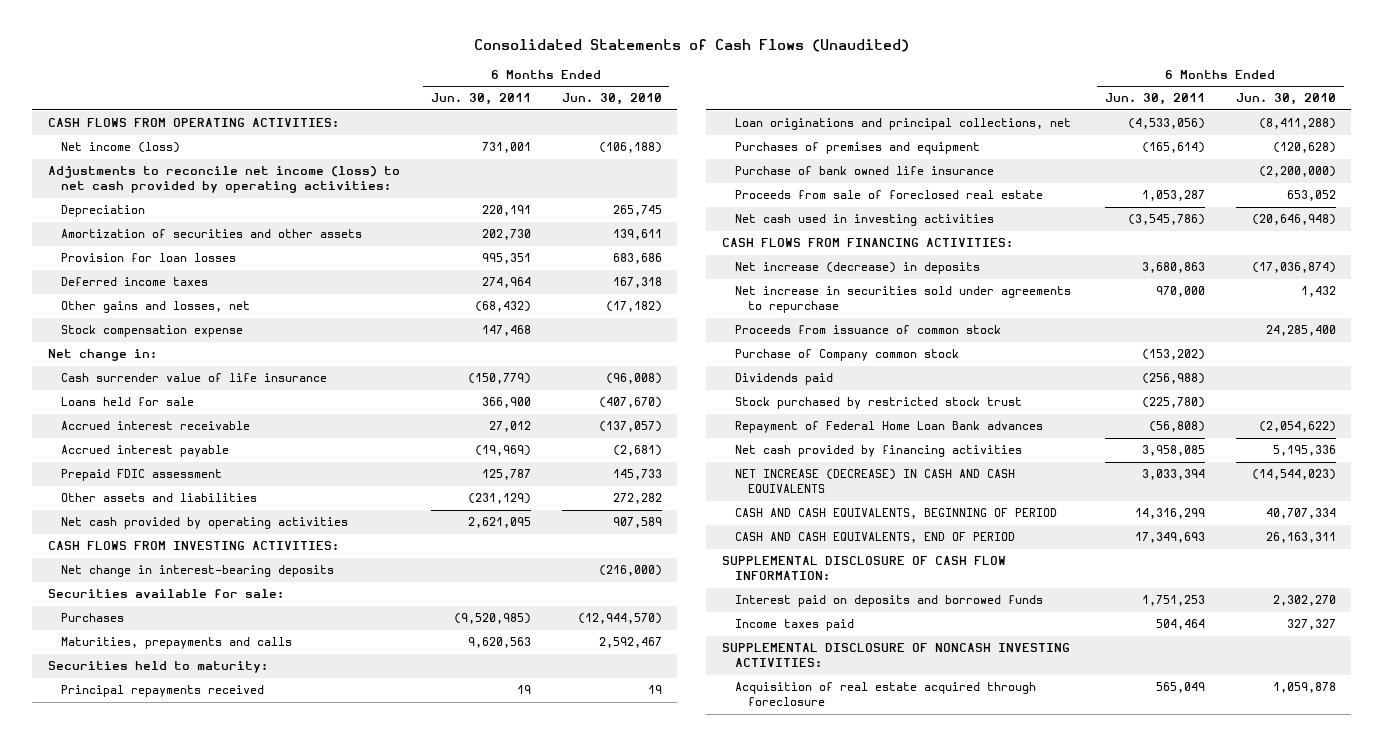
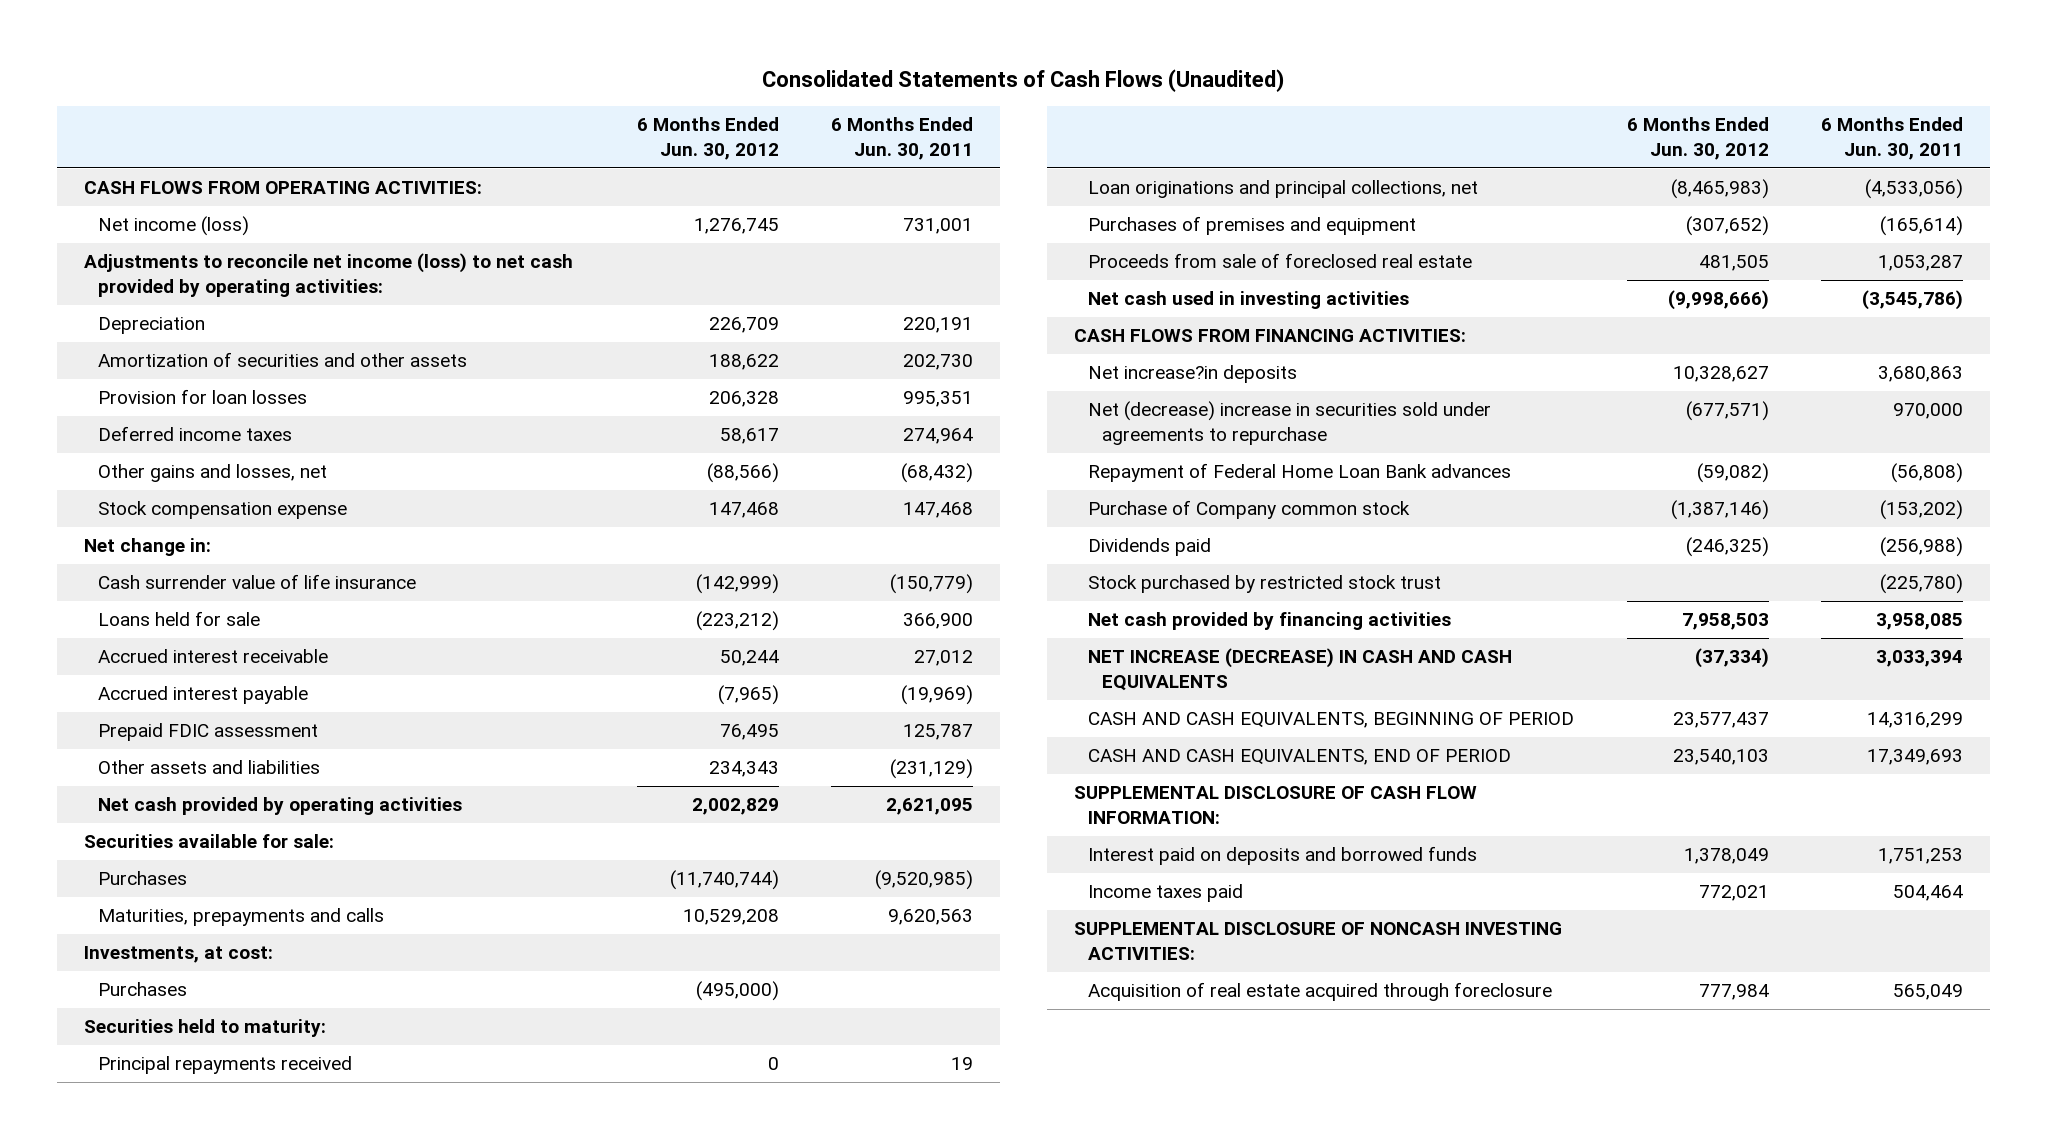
[561,93,662,106] Jun. 30, 2010 -> none
none -> [636,117,779,160] 6 Months Ended Jun. 30, 2012
[47,541,339,551] CASH FLOWS FROM INVESTING ACTIVITIES: -> none
[60,565,334,578] Net change in interest-bearing deposits -> none
none -> [83,946,273,964] Investments, at cost:
none -> [97,982,187,997] Purchases
[735,166,995,176] Purchase of bank owned life insurance -> none
[735,325,1002,335] Proceeds from issuance of common stock -> none
[735,262,981,275] Net increase (decrease) in deposits -> [1087,365,1297,384] Net increase?in deposits
[735,286,1072,314] Net increase in securities sold under agreements to repurchase -> [1087,401,1491,445] Net (decrease) increase in securities sold under agreements to repurchase
[735,421,1044,434] Repayment of Federal Home Loan Bank advances -> [1087,463,1511,483] Repayment of Federal Home Loan Bank advances

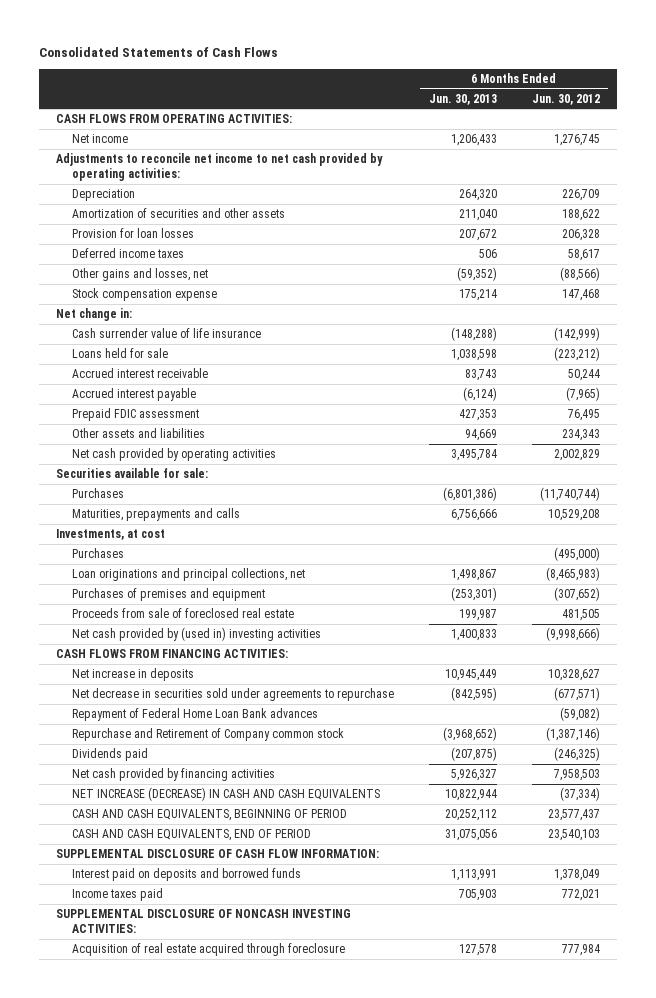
[762,68,1285,92] Consolidated Statements of Cash Flows (Unaudited) -> [38,46,278,57] Consolidated Statements of Cash Flows
[831,117,974,160] 6 Months Ended Jun. 30, 2011 -> none
none -> [428,93,497,105] Jun. 30, 2013
[97,216,249,237] Net income (loss) -> [71,134,128,144] Net income
[83,253,573,297] Adjustments to reconcile net income (loss) to net cash provided by operating activities: -> [56,153,384,181] Adjustments to reconcile net income to net cash provided by operating activities:
[83,946,273,964] Investments, at cost: -> [56,529,166,541] Investments, at cost
[83,1019,326,1038] Securities held to maturity: -> none
[97,1056,352,1075] Principal repayments received -> none
[1087,291,1409,310] Net cash used in investing activities -> [71,627,321,642] Net cash provided by (used in) investing activities
[1087,365,1297,384] Net increase?in deposits -> [71,668,194,682] Net increase in deposits
[1087,401,1491,445] Net (decrease) increase in securities sold under agreements to repurchase -> [71,688,394,702] Net decrease in securities sold under agreements to repurchase
[1087,500,1410,520] Purchase of Company common stock -> [71,728,344,742] Repurchase and Retirement of Company common stock
[1087,575,1441,594] Stock purchased by restricted stock trust -> none

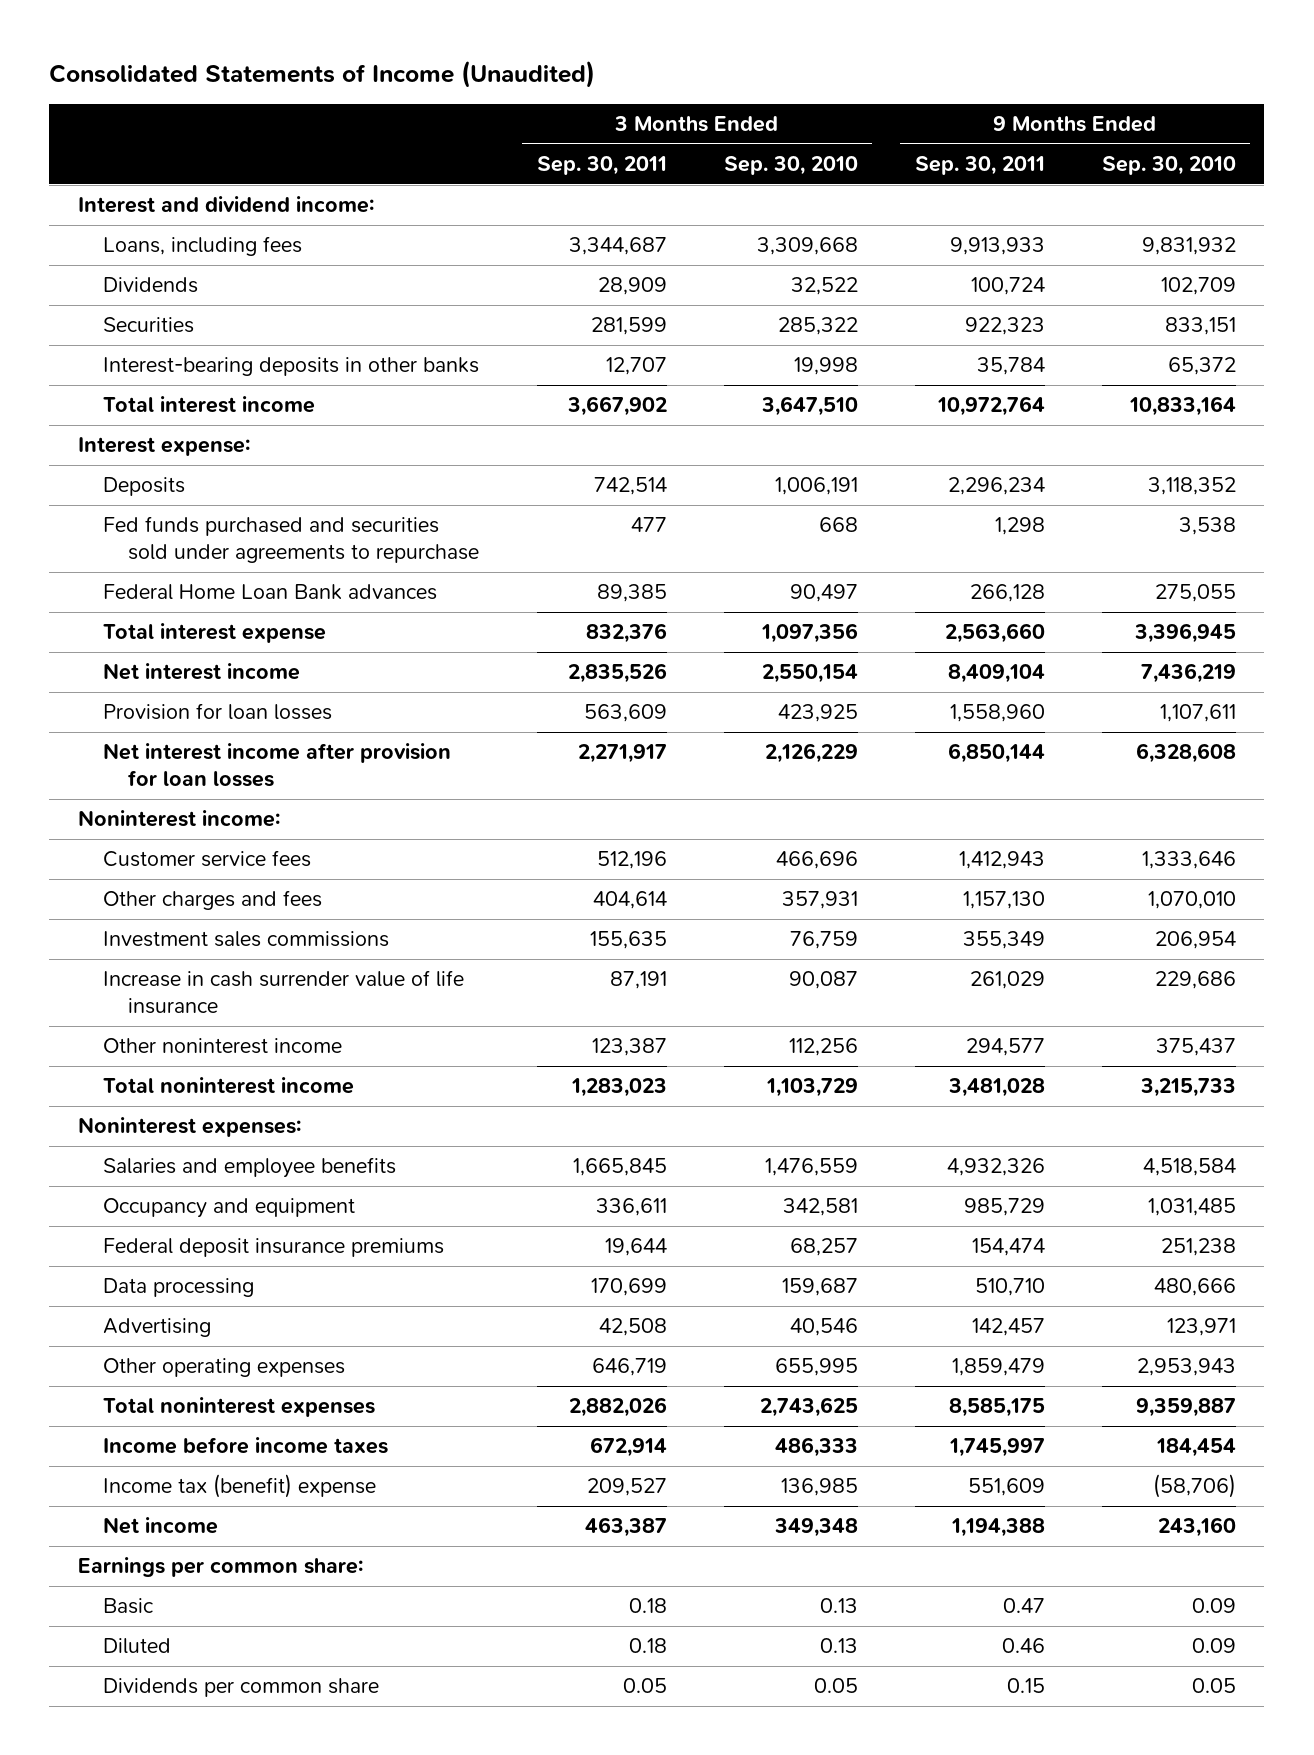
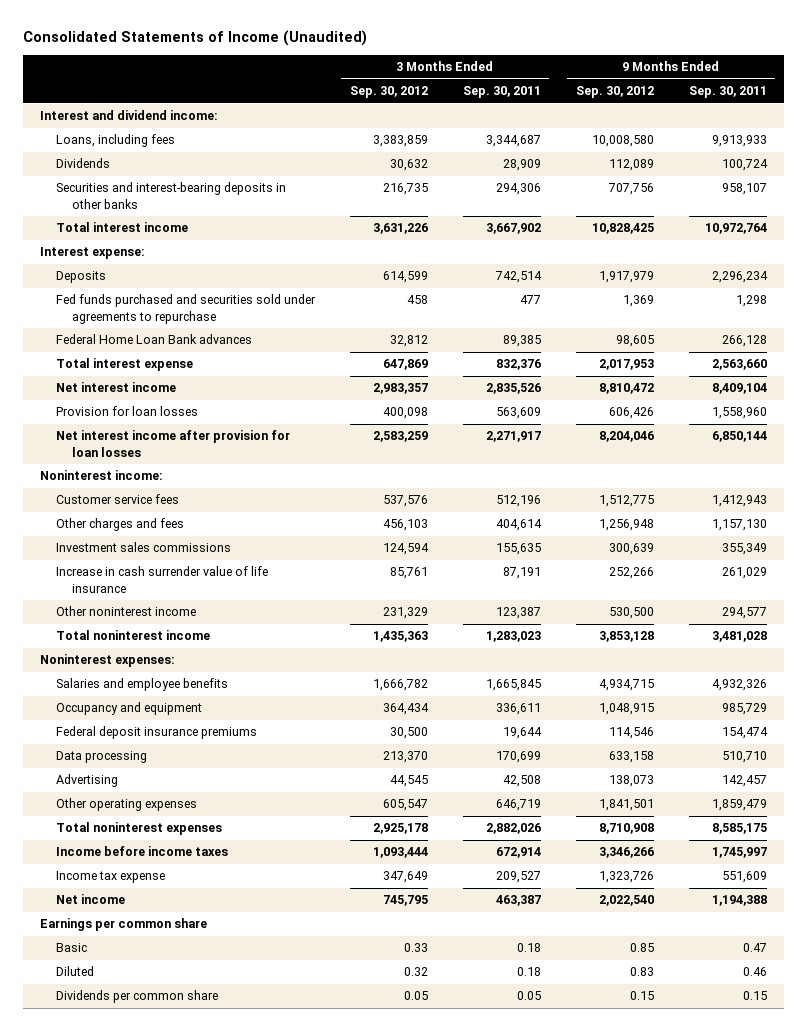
[723,156,858,176] Sep. 30, 2010 -> none
[1101,156,1236,176] Sep. 30, 2010 -> none
none -> [349,86,428,99] Sep. 30, 2012
none -> [575,86,654,99] Sep. 30, 2012
[103,317,195,334] Securities -> none
[103,357,480,377] Interest-bearing deposits in other banks -> [55,182,286,209] Securities and interest-bearing deposits in other banks
[605,357,667,376] 12,707 -> [495,183,541,196] 294,306
[976,357,1045,376] 35,784 -> [721,183,767,196] 958,107
[103,1474,377,1499] Income tax (benefit) expense -> [55,871,165,884] Income tax expense
[77,1557,363,1578] Earnings per common share: -> [40,918,208,932] Earnings per common share

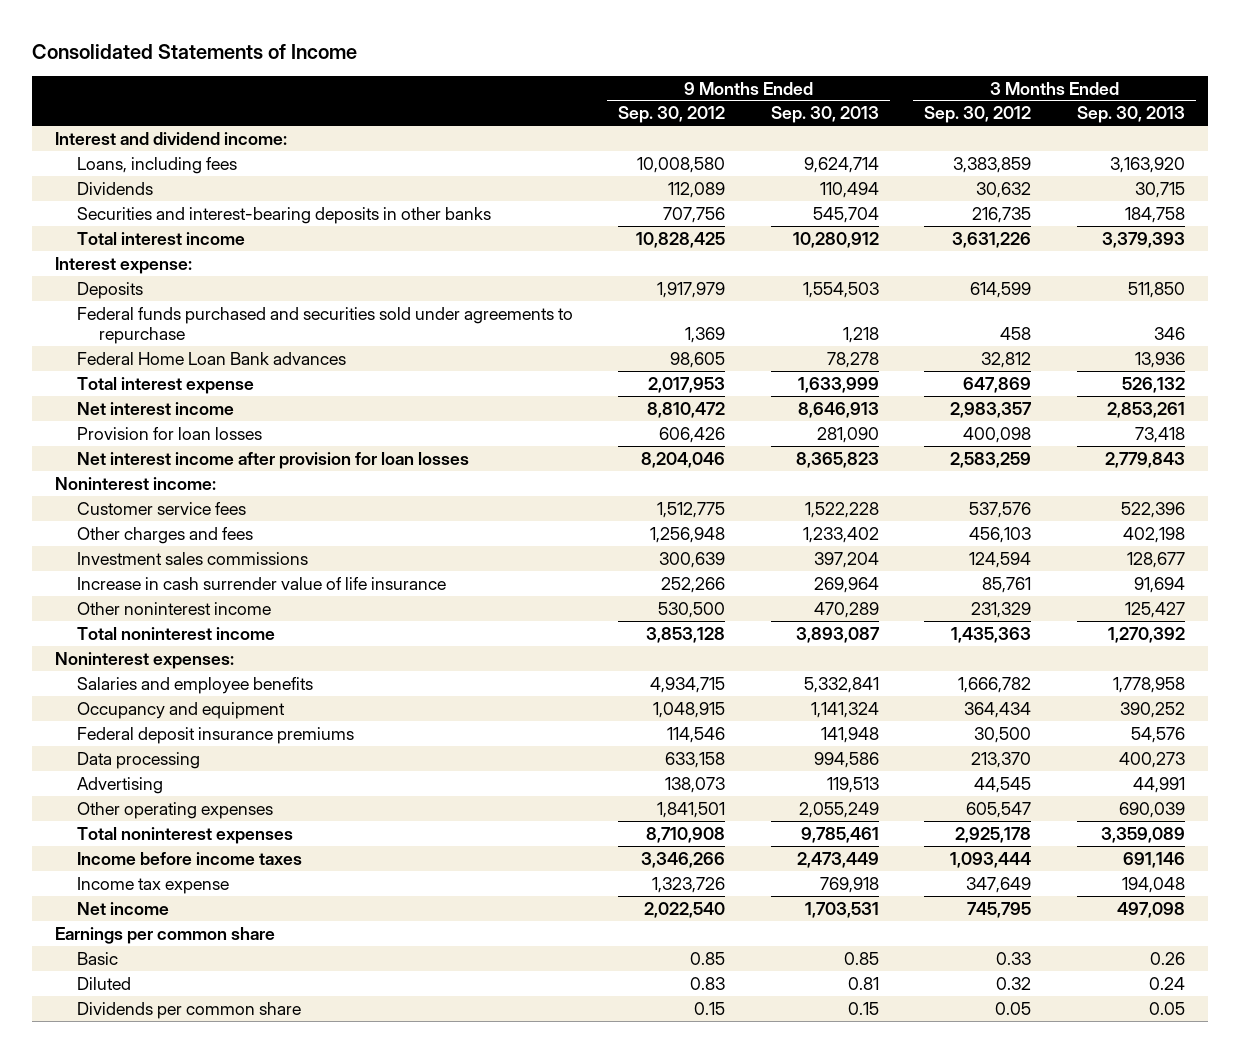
[22,30,367,47] Consolidated Statements of Income (Unaudited) -> [31,43,357,59] Consolidated Statements of Income
[462,86,541,99] Sep. 30, 2011 -> none
[688,86,767,99] Sep. 30, 2011 -> none
none -> [770,106,879,124] Sep. 30, 2013
none -> [1077,106,1186,124] Sep. 30, 2013
[55,294,316,324] Fed funds purchased and securities sold under agreements to repurchase -> [76,306,573,345] Federal funds purchased and securities sold under agreements to repurchase

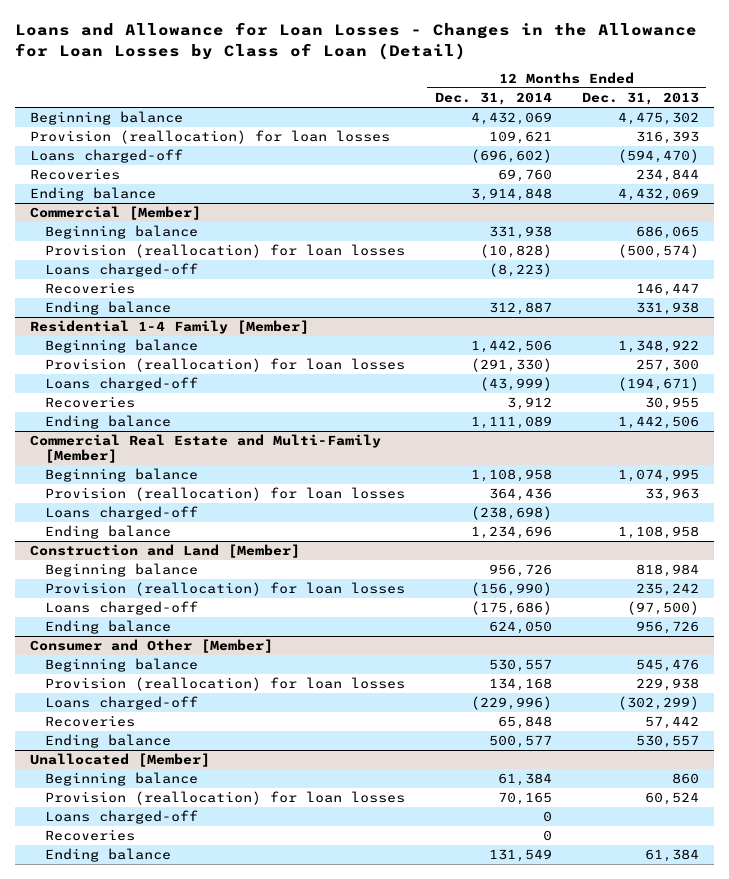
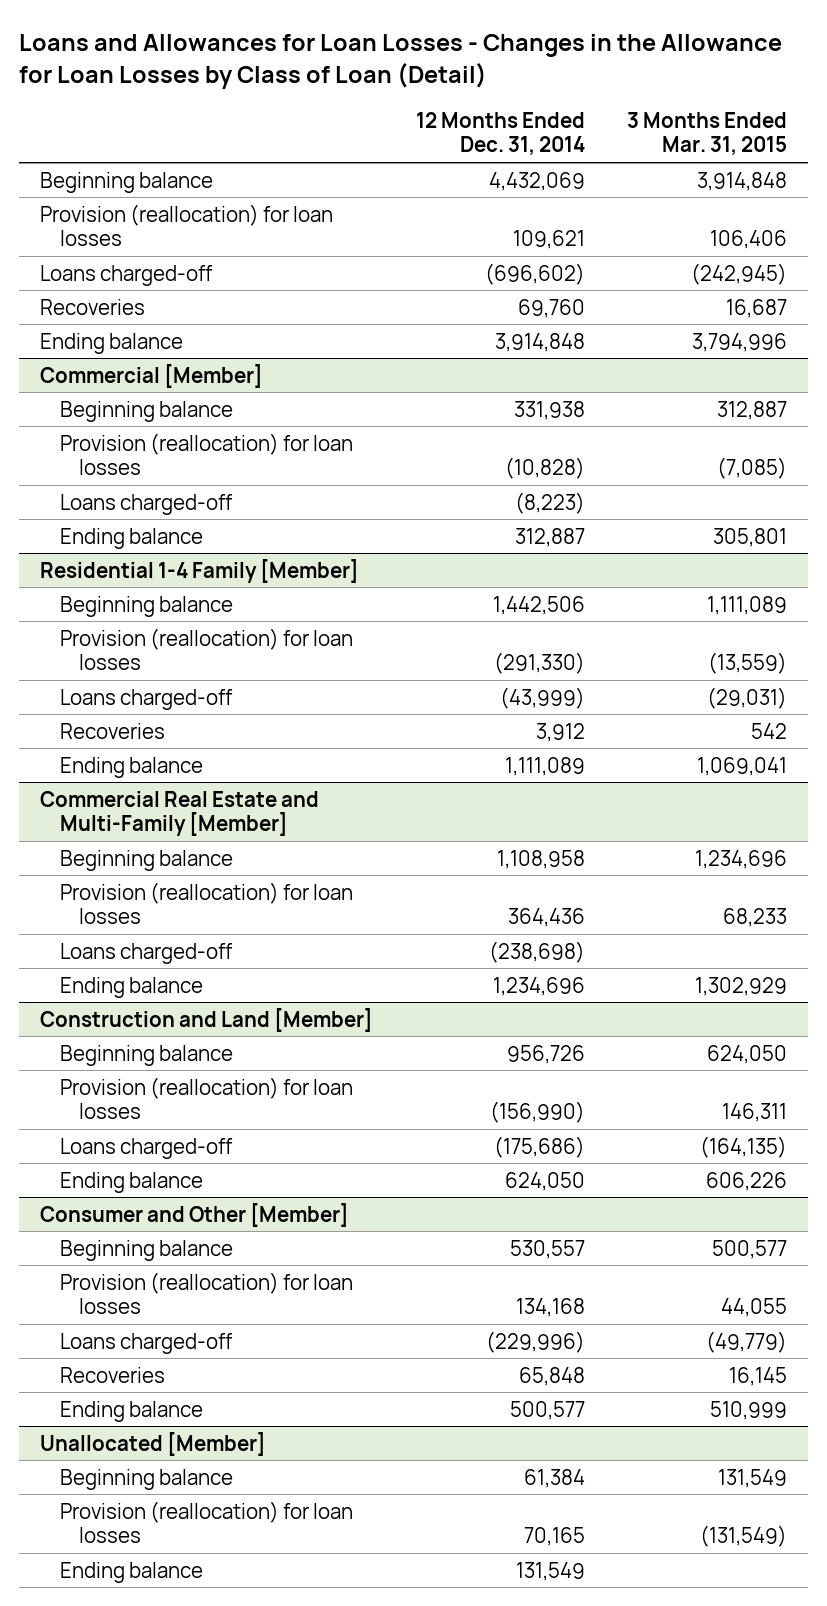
[15,22,698,60] Loans and Allowance for Loan Losses - Changes in the Allowance for Loan Losses by Class of Loan (Detail) -> [18,33,782,89] Loans and Allowances for Loan Losses - Changes in the Allowance for Loan Losses by Class of Loan (Detail)
[581,92,699,106] Dec. 31, 2013 -> none
none -> [627,111,788,156] 3 Months Ended Mar. 31, 2015
[44,282,135,295] Recoveries -> none
[44,810,198,825] Loans charged-off -> none
[44,829,135,842] Recoveries -> none

